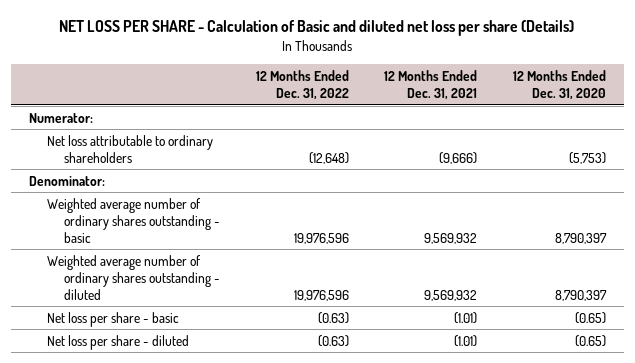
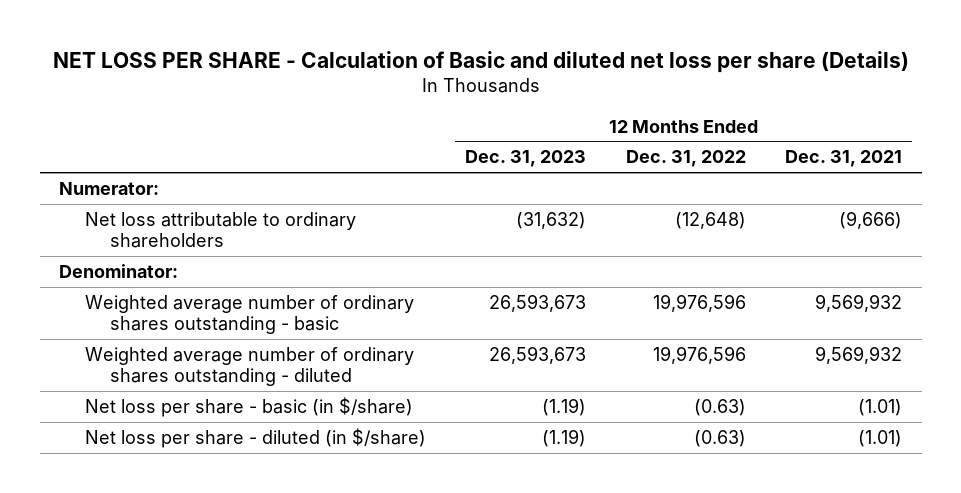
[512,69,606,101] 12 Months Ended Dec. 31, 2020 -> none
none -> [465,150,587,168] Dec. 31, 2023
[46,311,179,327] Net loss per share - basic -> [84,397,413,418] Net loss per share - basic (in $/share)
[46,334,189,350] Net loss per share - diluted -> [84,428,426,449] Net loss per share - diluted (in $/share)

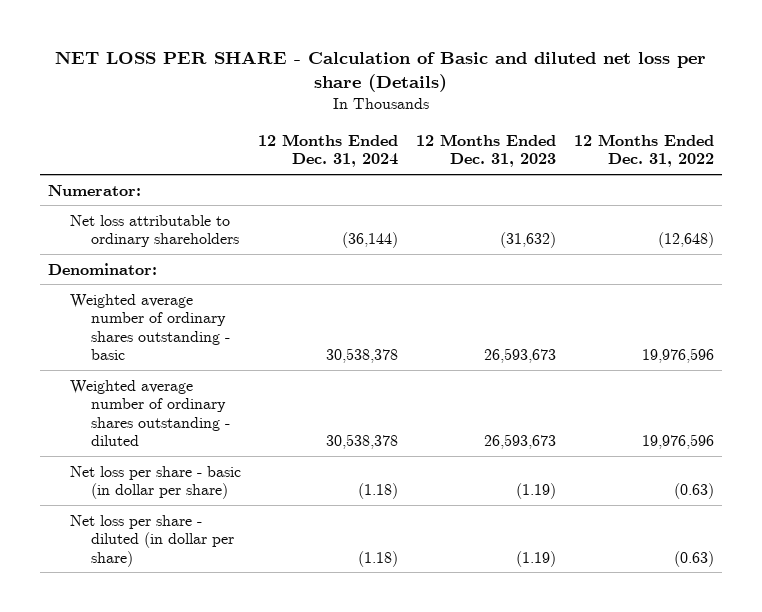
[784,150,902,168] Dec. 31, 2021 -> none
none -> [258,133,399,168] 12 Months Ended Dec. 31, 2024
[84,397,413,418] Net loss per share - basic (in $/share) -> [69,465,241,500] Net loss per share - basic (in dollar per share)
[84,428,426,449] Net loss per share - diluted (in $/share) -> [69,514,234,567] Net loss per share - diluted (in dollar per share)

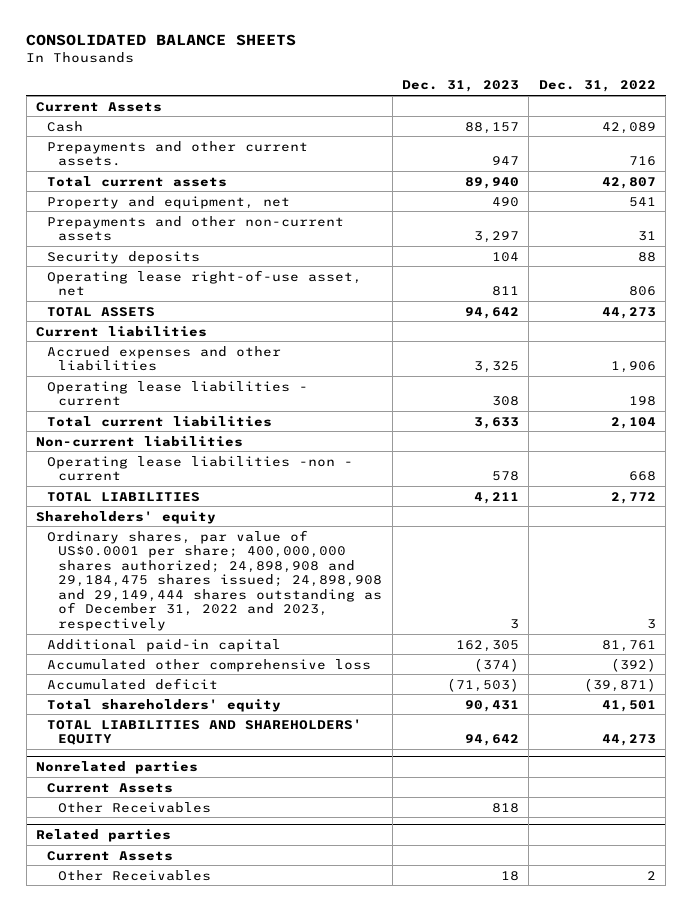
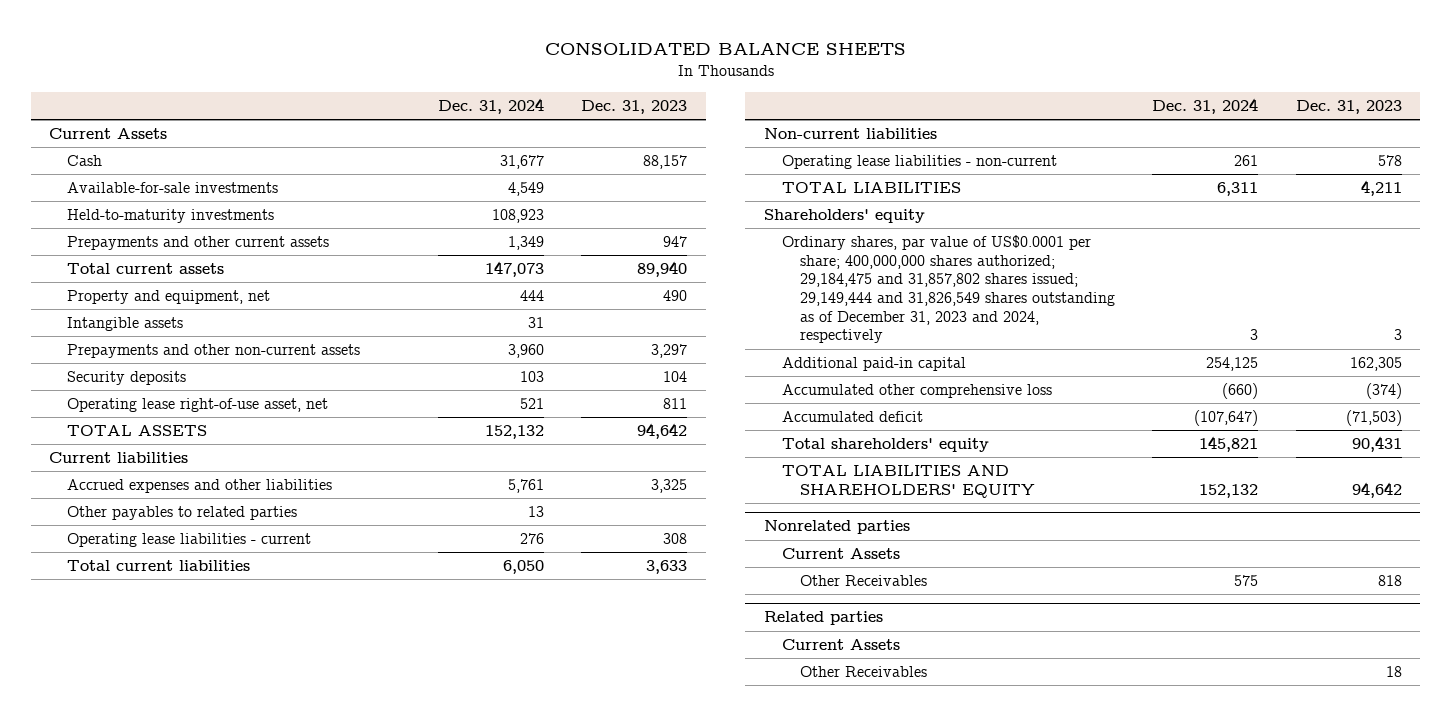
[538,80,656,93] Dec. 31, 2022 -> none
none -> [437,97,544,114] Dec. 31, 2024
none -> [67,182,279,194] Available-for-sale investments
none -> [67,209,275,224] Held-to-maturity investments
[47,140,309,167] Prepayments and other current assets. -> [67,236,330,251] Prepayments and other current assets
none -> [67,317,184,332] Intangible assets
none -> [67,506,298,521] Other payables to related parties
[47,455,354,482] Operating lease liabilities -non - current -> [781,155,1057,170] Operating lease liabilities - non-current
[47,529,383,631] Ordinary shares, par value of US$0.0001 per share; 400,000,000 shares authorized; 24,898,908 and 29,184,475 shares issued; 24,898,908 and 29,149,444 shares outstanding as of December 31, 2022 and 2023, respectively -> [781,235,1115,344] Ordinary shares, par value of US$0.0001 per share; 400,000,000 shares authorized; 29,184,475 and 31,857,802 shares issued; 29,149,444 and 31,826,549 shares outstanding as of December 31, 2023 and 2024, respectively

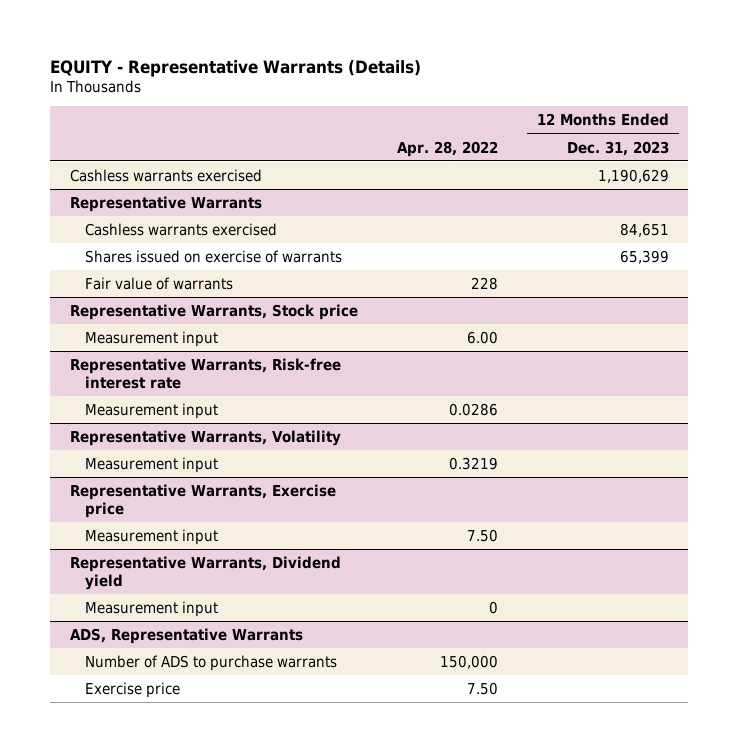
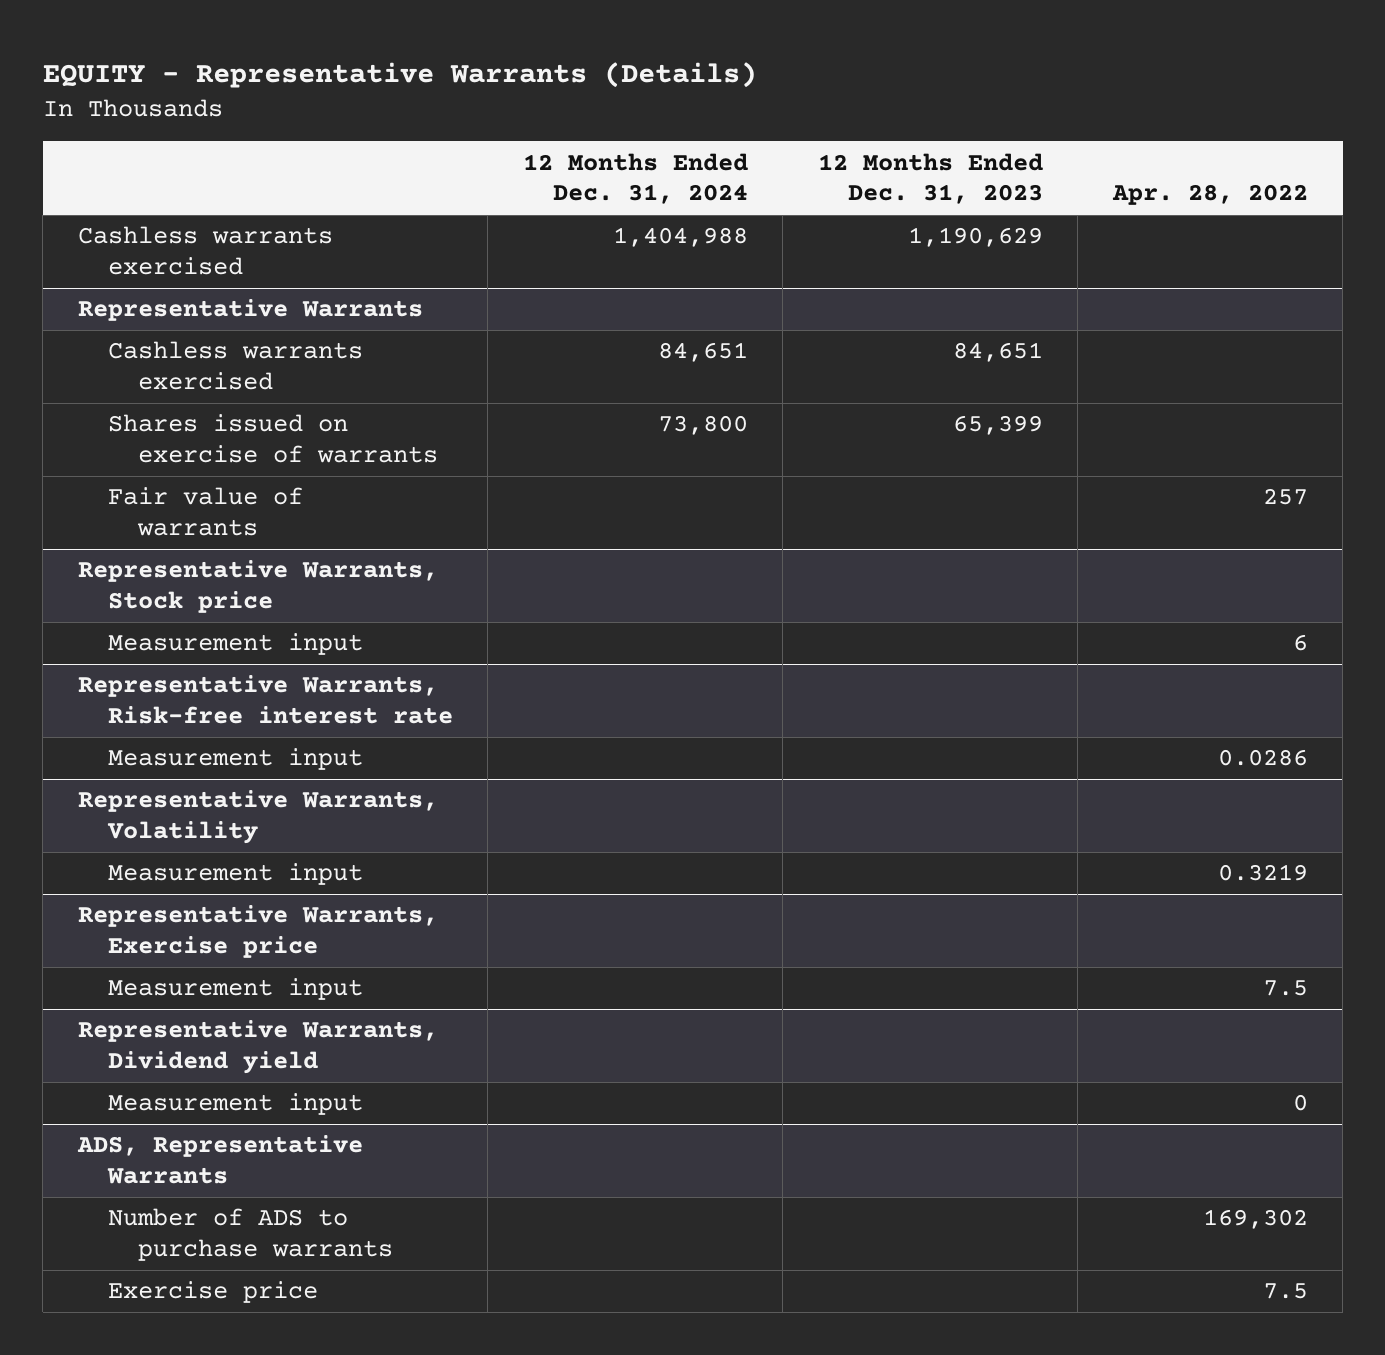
none -> [522,152,748,205] 12 Months Ended Dec. 31, 2024
[470,276,498,290] 228 -> [1262,488,1308,506] 257
[466,330,498,344] 6.00 -> [1292,634,1308,652] 6
[466,528,498,542] 7.50 -> [1262,980,1308,997] 7.5
[439,654,498,669] 150,000 -> [1202,1209,1308,1230] 169,302
[466,681,498,695] 7.50 -> [1262,1283,1308,1300] 7.5

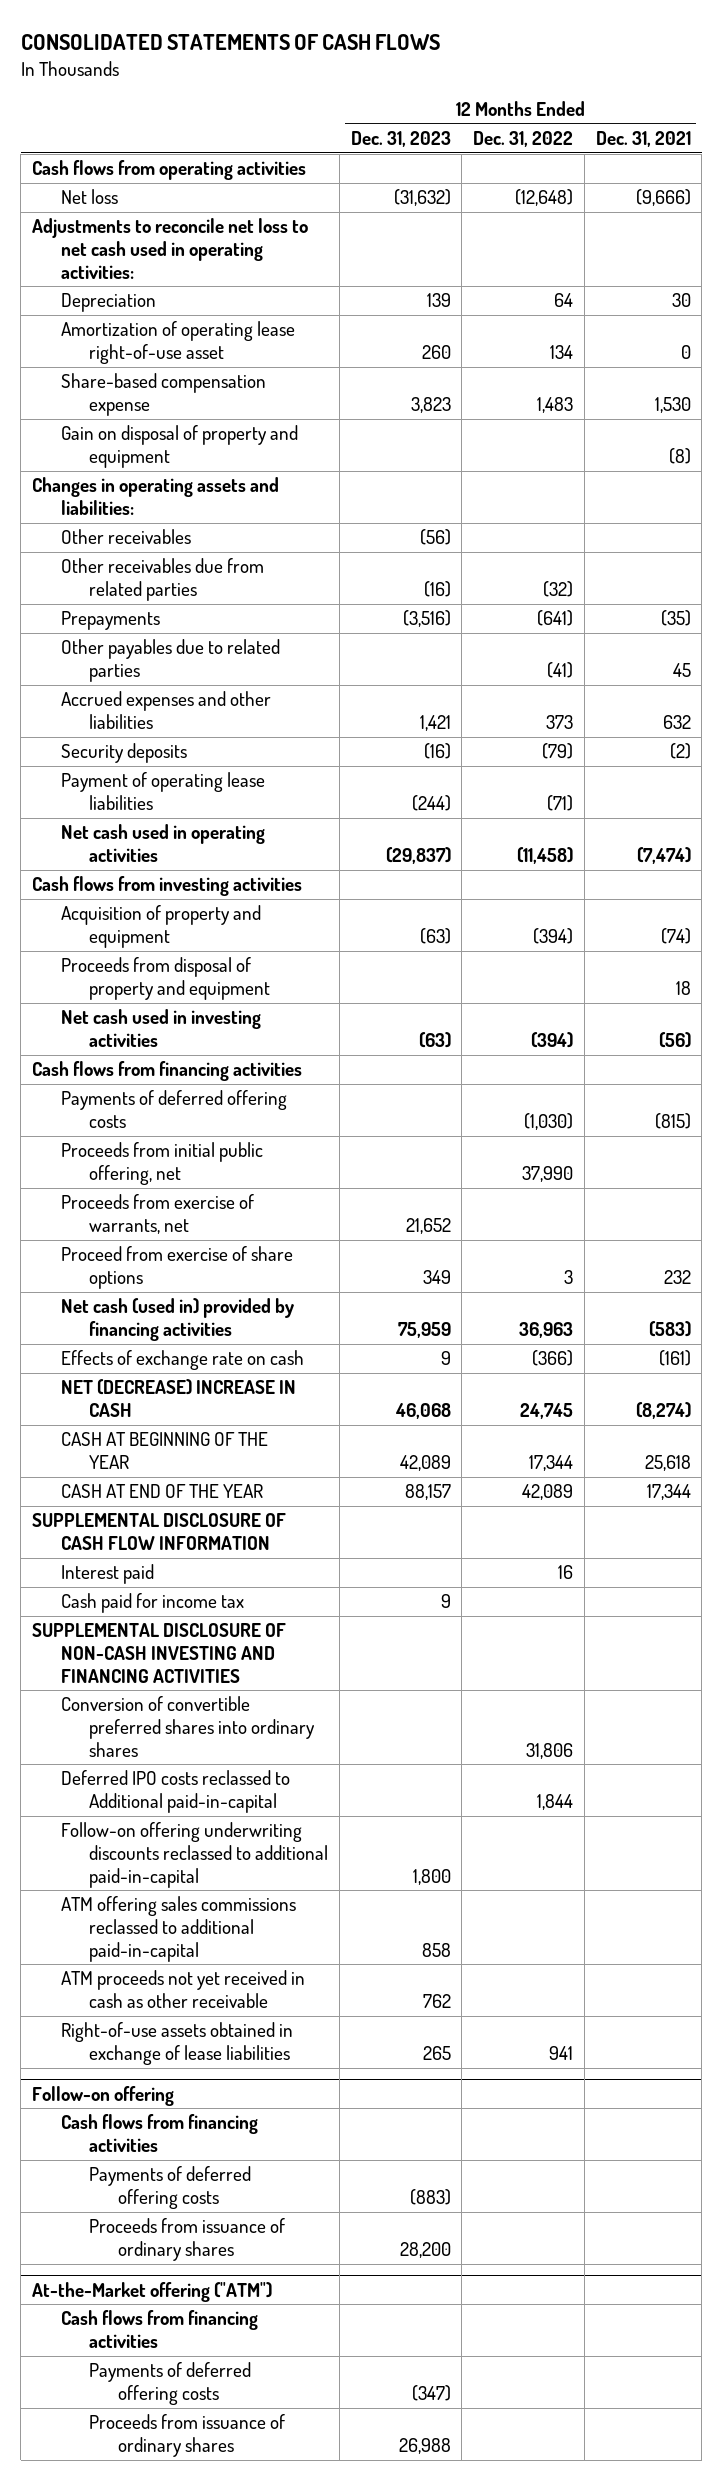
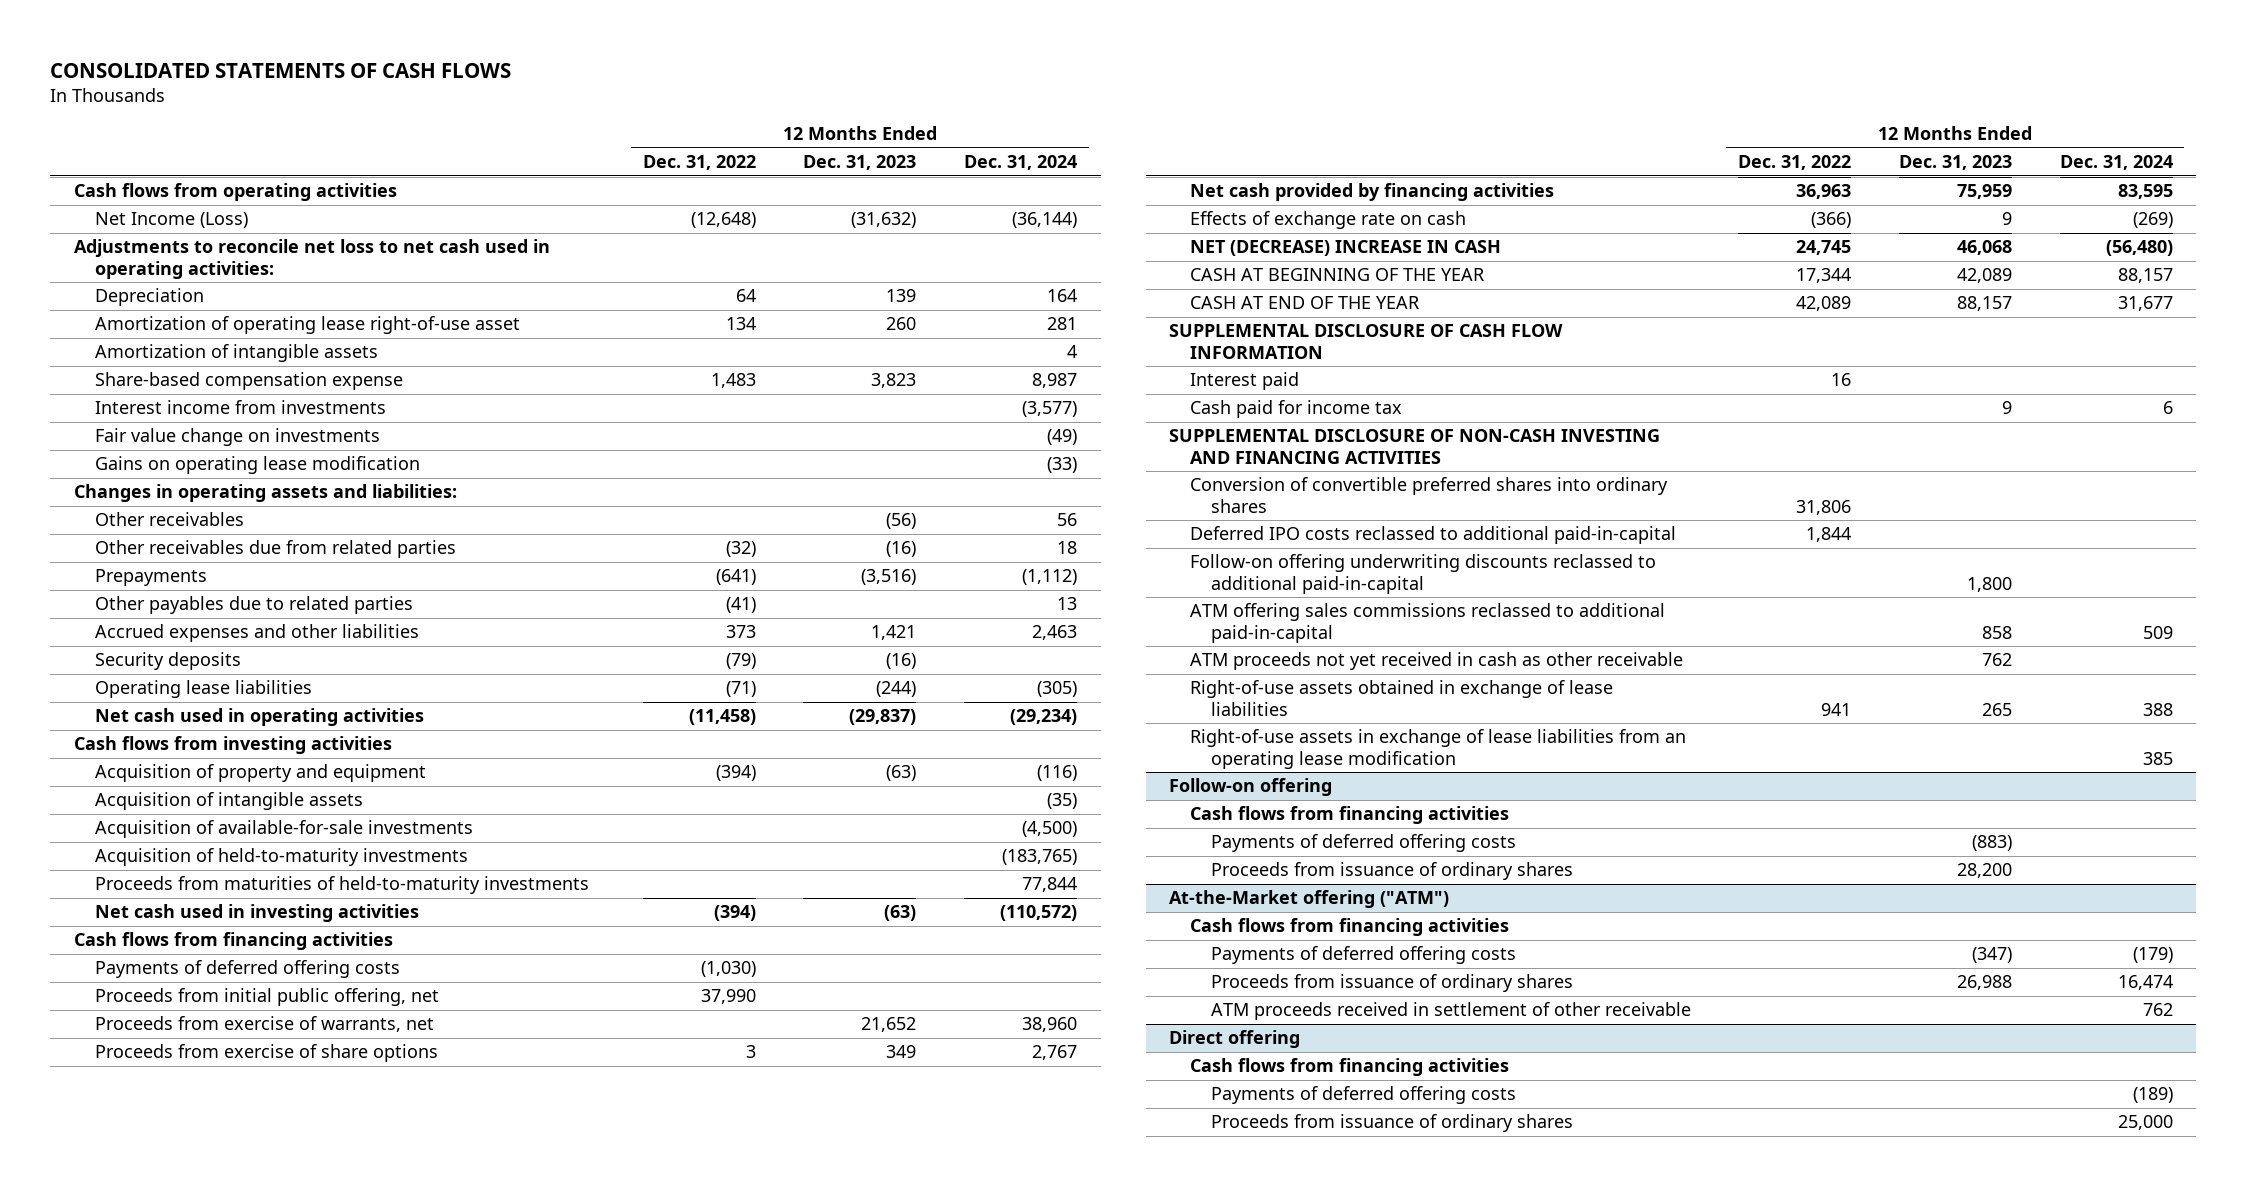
[595,131,691,148] Dec. 31, 2021 -> none
none -> [964,155,1078,171] Dec. 31, 2024
[60,189,118,205] Net loss -> [94,212,248,229] Net Income (Loss)
none -> [94,344,378,363] Amortization of intangible assets
[60,425,298,469] Gain on disposal of property and equipment -> none
none -> [94,400,386,415] Interest income from investments
none -> [94,428,380,447] Fair value change on investments
none -> [94,456,420,475] Gains on operating lease modification
[60,772,265,811] Payment of operating lease liabilities -> [94,680,312,699] Operating lease liabilities
[60,957,271,1001] Proceeds from disposal of property and equipment -> none
none -> [94,792,363,811] Acquisition of intangible assets
none -> [94,820,473,839] Acquisition of available-for-sale investments
none -> [94,848,468,867] Acquisition of held-to-maturity investments
none -> [94,876,589,895] Proceeds from maturities of held-to-maturity investments
[60,1246,293,1290] Proceed from exercise of share options -> [94,1044,438,1063] Proceeds from exercise of share options
[60,1298,294,1342] Net cash (used in) provided by financing activities -> [1190,183,1555,202] Net cash provided by financing activities
[60,1770,290,1814] Deferred IPO costs reclassed to Additional paid-in-capital -> [1190,526,1677,545] Deferred IPO costs reclassed to additional paid-in-capital
none -> [1190,729,1687,769] Right-of-use assets in exchange of lease liabilities from an operating lease modification
none -> [1210,1002,1691,1021] ATM proceeds received in settlement of other receivable
none -> [1169,1030,1301,1049] Direct offering
none -> [1190,1058,1510,1077] Cash flows from financing activities
none -> [1210,1086,1516,1105] Payments of deferred offering costs
none -> [1210,1114,1573,1133] Proceeds from issuance of ordinary shares

